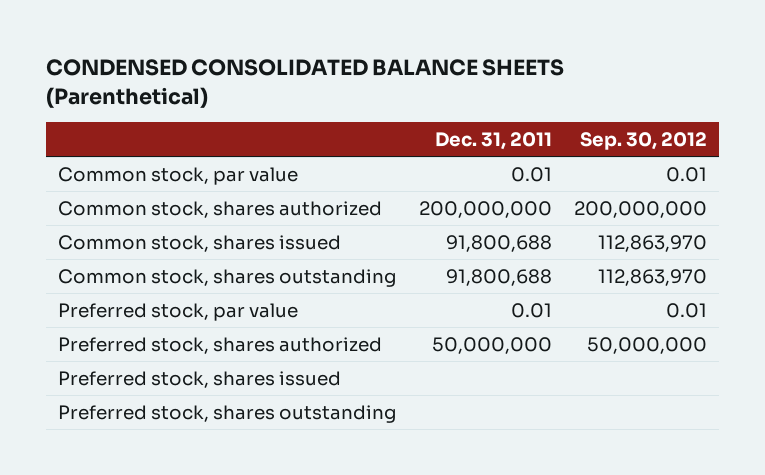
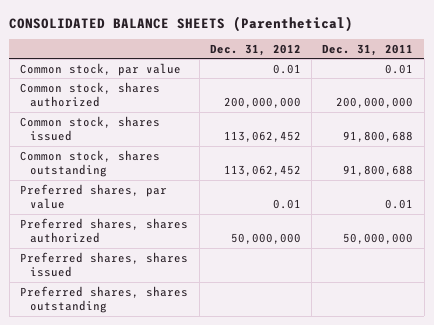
[46,58,565,108] CONDENSED CONSOLIDATED BALANCE SHEETS (Parenthetical) -> [9,15,354,32] CONSOLIDATED BALANCE SHEETS (Parenthetical)
[580,131,708,150] Sep. 30, 2012 -> none
none -> [209,44,301,57] Dec. 31, 2012
[57,302,298,321] Preferred stock, par value -> [20,183,168,210] Preferred shares, par value
[57,336,382,354] Preferred stock, shares authorized -> [20,217,189,244] Preferred shares, shares authorized
[57,370,341,388] Preferred stock, shares issued -> [20,251,189,278] Preferred shares, shares issued
[57,404,396,423] Preferred stock, shares outstanding -> [20,285,189,314] Preferred shares, shares outstanding

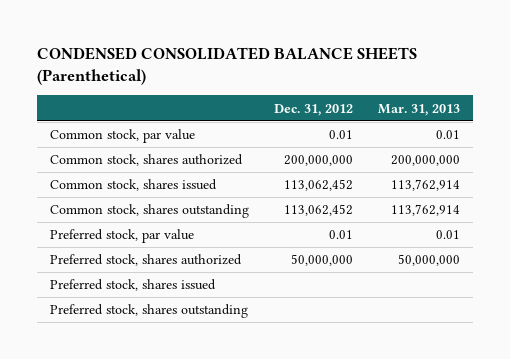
[9,15,354,32] CONSOLIDATED BALANCE SHEETS (Parenthetical) -> [37,47,418,86] CONDENSED CONSOLIDATED BALANCE SHEETS (Parenthetical)
[322,44,414,57] Dec. 31, 2011 -> none
none -> [378,103,461,116] Mar. 31, 2013
[20,183,168,210] Preferred shares, par value -> [49,229,194,244] Preferred stock, par value
[20,217,189,244] Preferred shares, shares authorized -> [49,254,242,267] Preferred stock, shares authorized
[20,251,189,278] Preferred shares, shares issued -> [49,279,216,292] Preferred stock, shares issued
[20,285,189,314] Preferred shares, shares outstanding -> [49,304,248,319] Preferred stock, shares outstanding

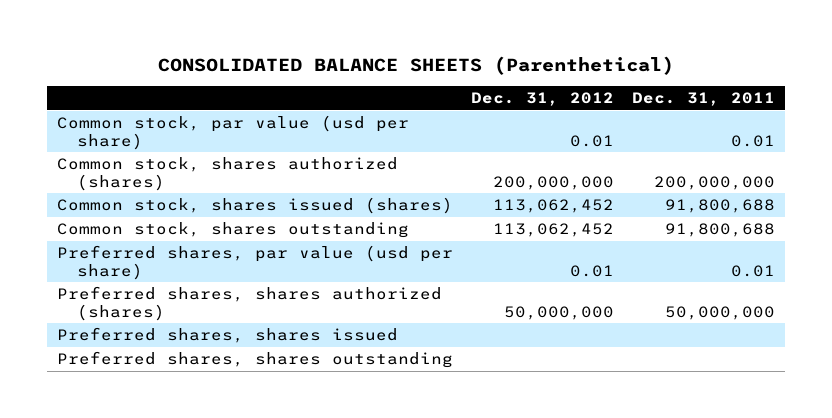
[37,47,418,86] CONDENSED CONSOLIDATED BALANCE SHEETS (Parenthetical) -> [158,55,675,75] CONSOLIDATED BALANCE SHEETS (Parenthetical)
[378,103,461,116] Mar. 31, 2013 -> none
none -> [632,92,776,107] Dec. 31, 2011
[49,129,195,144] Common stock, par value -> [56,115,409,150] Common stock, par value (usd per share)
[49,154,243,167] Common stock, shares authorized -> [56,157,398,191] Common stock, shares authorized (shares)
[49,179,217,192] Common stock, shares issued -> [56,197,453,215] Common stock, shares issued (shares)
[49,229,194,244] Preferred stock, par value -> [56,245,453,280] Preferred shares, par value (usd per share)
[49,254,242,267] Preferred stock, shares authorized -> [56,286,442,321] Preferred shares, shares authorized (shares)
[49,279,216,292] Preferred stock, shares issued -> [56,327,398,344] Preferred shares, shares issued
[49,304,248,319] Preferred stock, shares outstanding -> [56,351,453,369] Preferred shares, shares outstanding

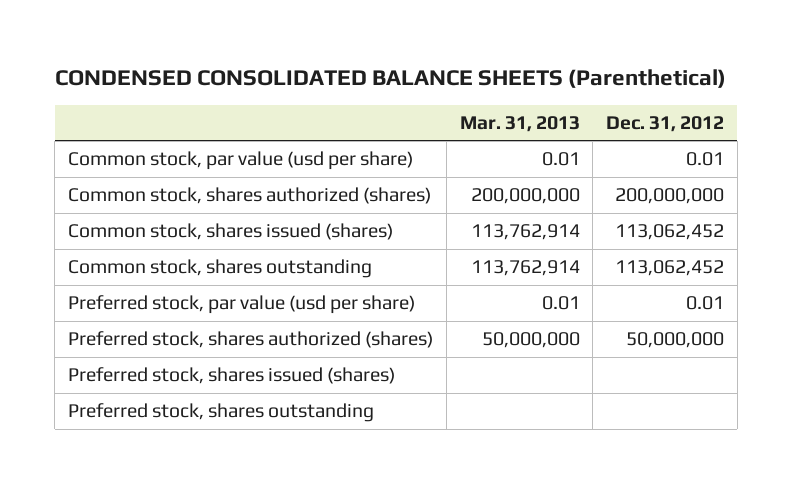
[158,55,675,75] CONSOLIDATED BALANCE SHEETS (Parenthetical) -> [54,69,726,89] CONDENSED CONSOLIDATED BALANCE SHEETS (Parenthetical)
[632,92,776,107] Dec. 31, 2011 -> none
none -> [459,115,580,132] Mar. 31, 2013
[56,245,453,280] Preferred shares, par value (usd per share) -> [68,295,416,315] Preferred stock, par value (usd per share)
[56,286,442,321] Preferred shares, shares authorized (shares) -> [68,331,434,349] Preferred stock, shares authorized (shares)
[56,327,398,344] Preferred shares, shares issued -> [68,367,396,385] Preferred stock, shares issued (shares)
[56,351,453,369] Preferred shares, shares outstanding -> [68,403,375,423] Preferred stock, shares outstanding

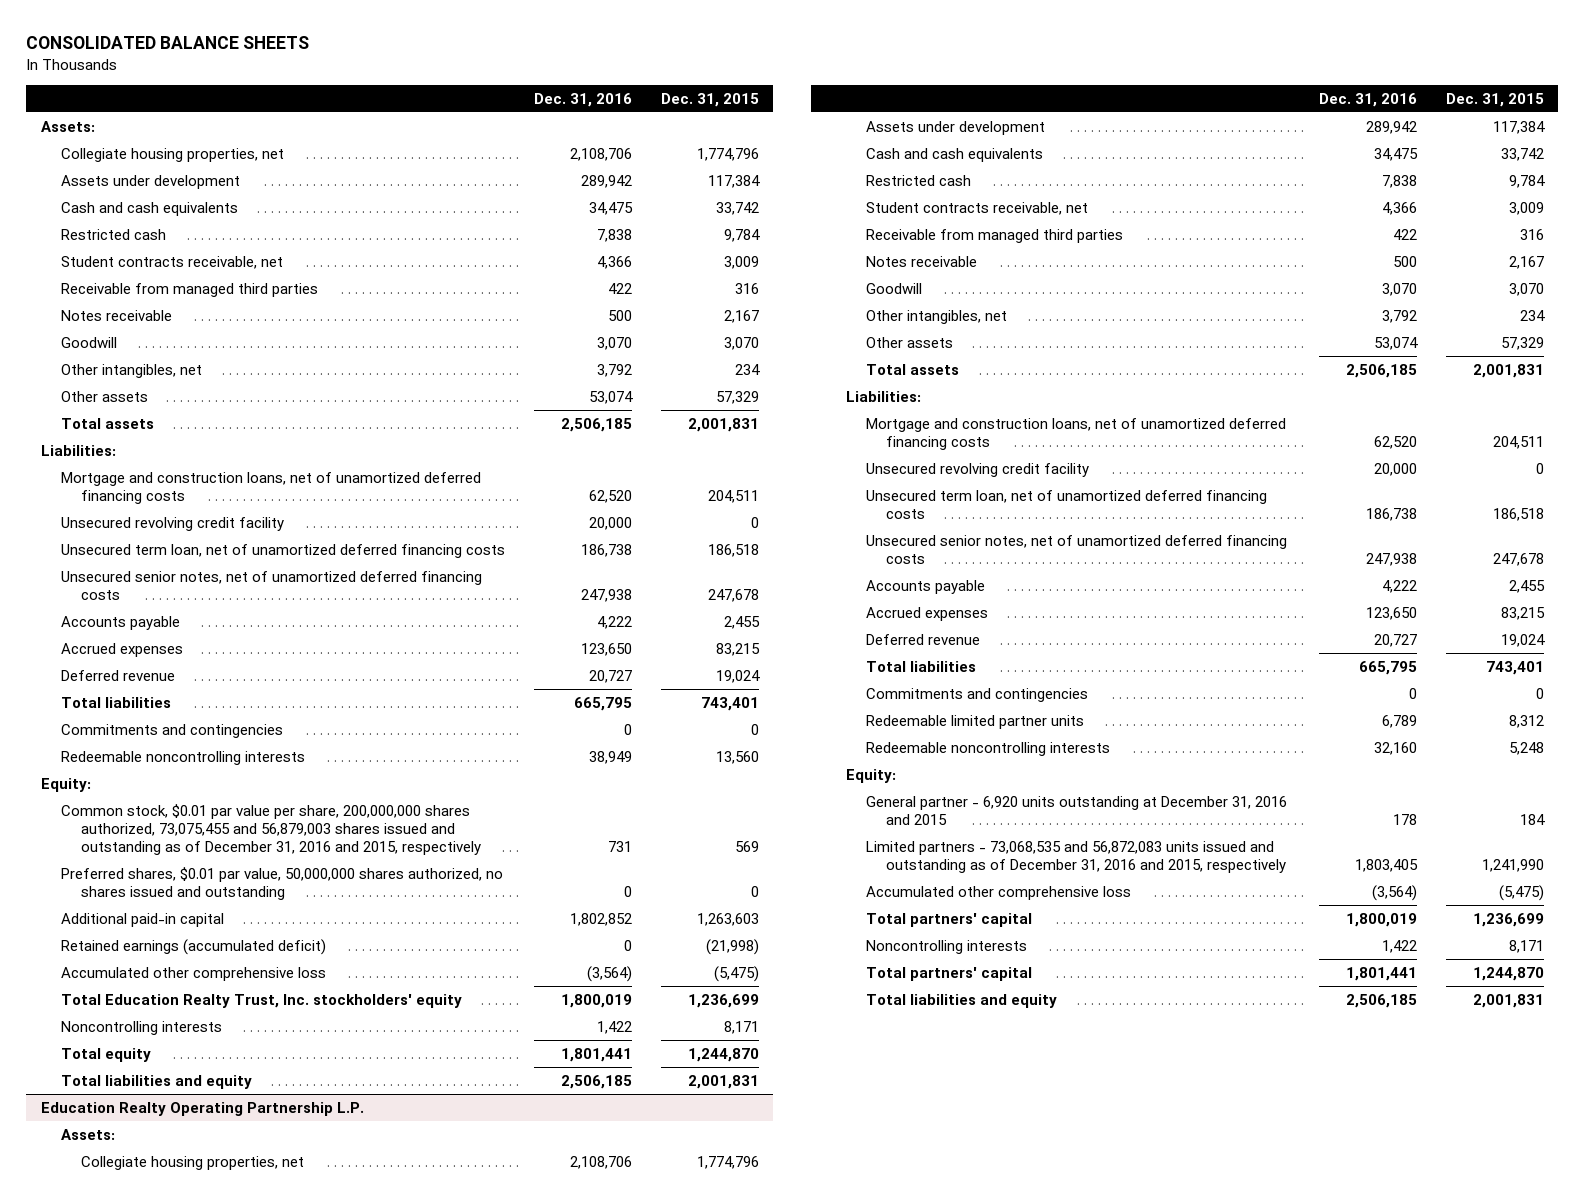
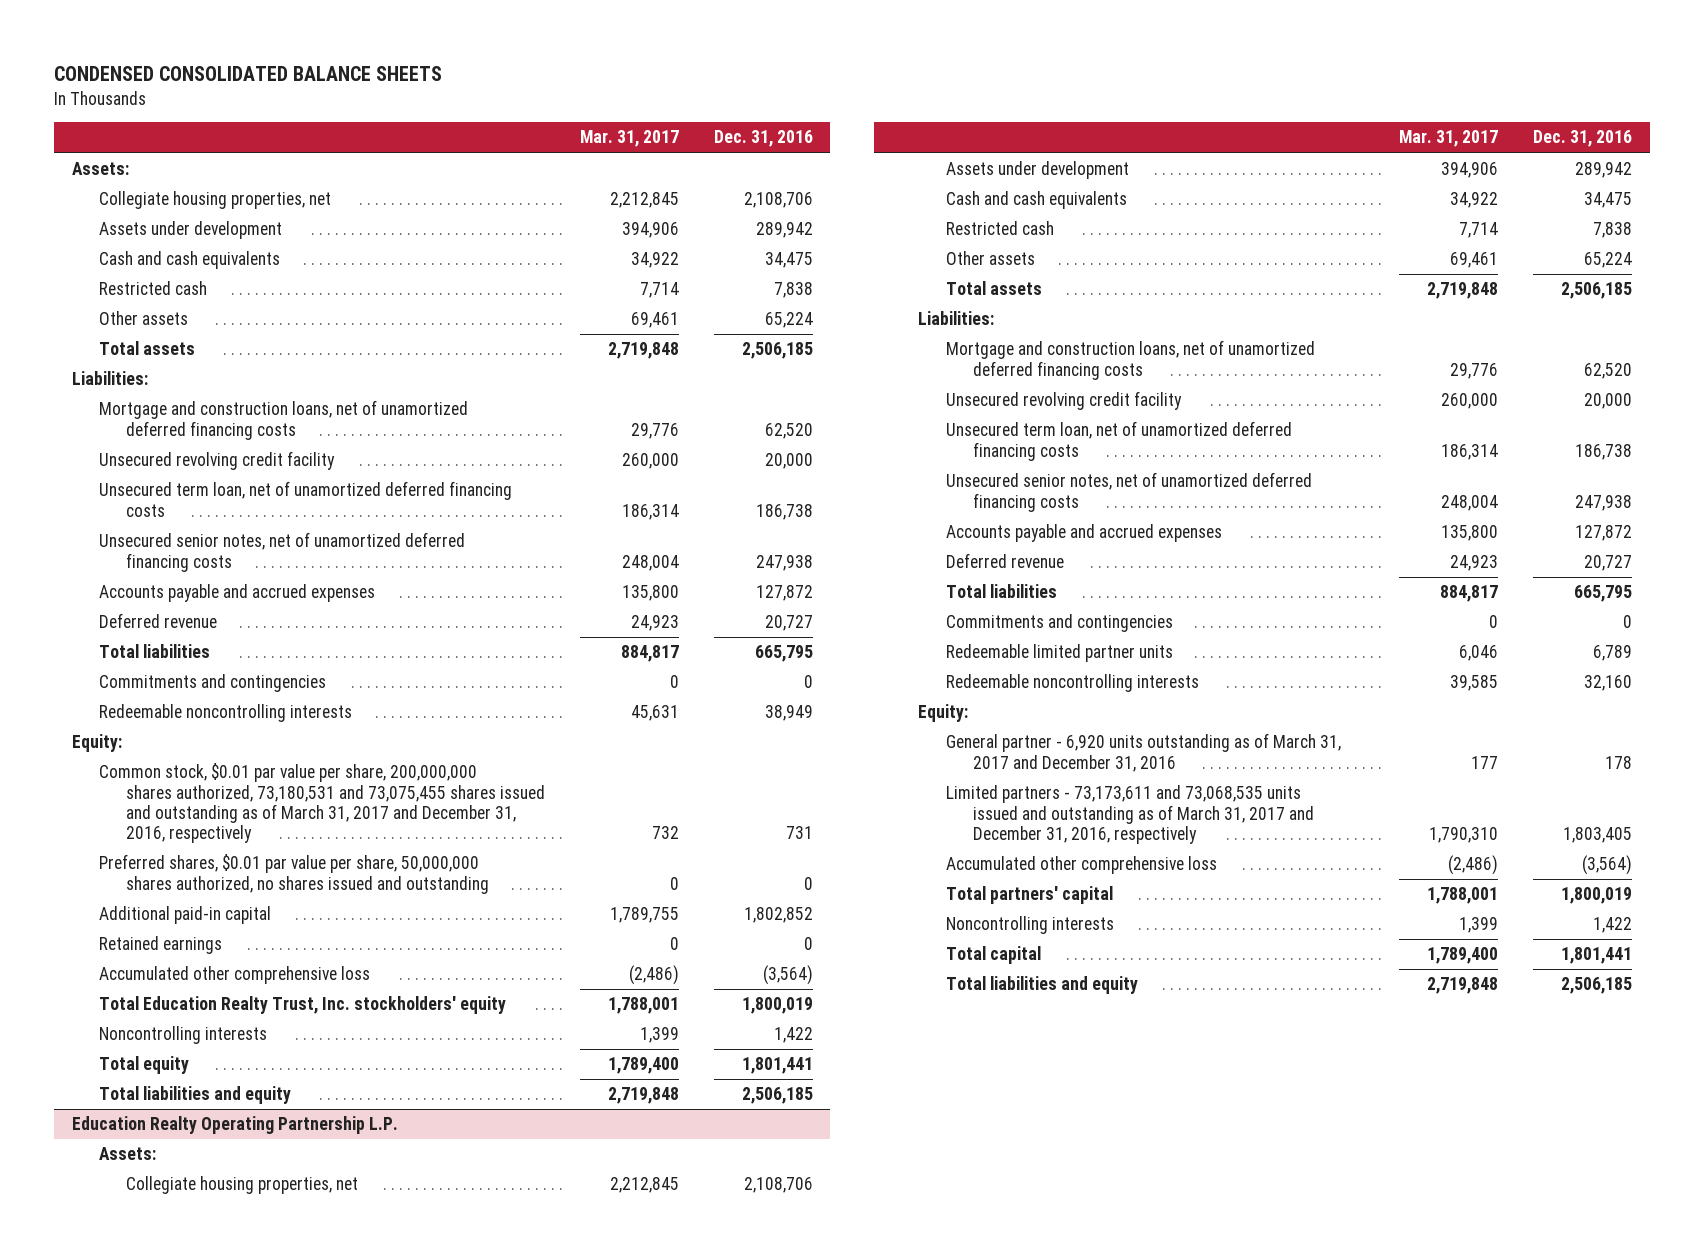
[26,36,310,50] CONSOLIDATED BALANCE SHEETS -> [54,66,443,82] CONDENSED CONSOLIDATED BALANCE SHEETS
[660,92,759,107] Dec. 31, 2015 -> none
none -> [580,130,680,148] Mar. 31, 2017
[60,255,283,269] Student contracts receivable, net -> none
[60,282,318,297] Receivable from managed third parties -> none
[60,309,172,321] Notes receivable -> none
[60,336,117,348] Goodwill -> none
[60,363,202,378] Other intangibles, net -> none
[588,390,633,404] 53,074 -> [764,312,813,329] 65,224
[60,615,180,630] Accounts payable -> none
[60,642,183,657] Accrued expenses -> none
none -> [99,584,376,603] Accounts payable and accrued expenses
[60,803,482,855] Common stock, $0.01 par value per share, 200,000,000 shares authorized, 73,075,455 and 56,879,003 shares issued and outstanding as of December 31, 2016 and 2015, respectively -> [99,763,546,844] Common stock, $0.01 par value per share, 200,000,000 shares authorized, 73,180,531 and 73,075,455 shares issued and outstanding as of March 31, 2017 and December 31, 2016, respectively
[60,866,503,900] Preferred shares, $0.01 par value, 50,000,000 shares authorized, no shares issued and outstanding -> [99,854,490,894] Preferred shares, $0.01 par value per share, 50,000,000 shares authorized, no shares issued and outstanding
[60,938,326,955] Retained earnings (accumulated deficit) -> [99,936,223,955] Retained earnings
[866,201,1089,215] Student contracts receivable, net -> none
[866,228,1124,243] Receivable from managed third parties -> none
[866,255,978,267] Notes receivable -> none
[866,282,923,294] Goodwill -> none
[866,309,1008,324] Other intangibles, net -> none
[1373,336,1418,350] 53,074 -> [1584,252,1633,269] 65,224
[866,579,986,594] Accounts payable -> none
[866,606,989,621] Accrued expenses -> none
none -> [945,524,1222,543] Accounts payable and accrued expenses
[866,795,1288,825] General partner - 6,920 units outstanding at December 31, 2016 and 2015 -> [945,733,1341,772] General partner - 6,920 units outstanding as of March 31, 2017 and December 31, 2016
[866,840,1287,873] Limited partners - 73,068,535 and 56,872,083 units issued and outstanding as of December 31, 2016 and 2015, respectively -> [945,785,1314,845] Limited partners - 73,173,611 and 73,068,535 units issued and outstanding as of March 31, 2017 and December 31, 2016, respectively
[866,966,1033,981] Total partners' capital -> [945,946,1041,965] Total capital

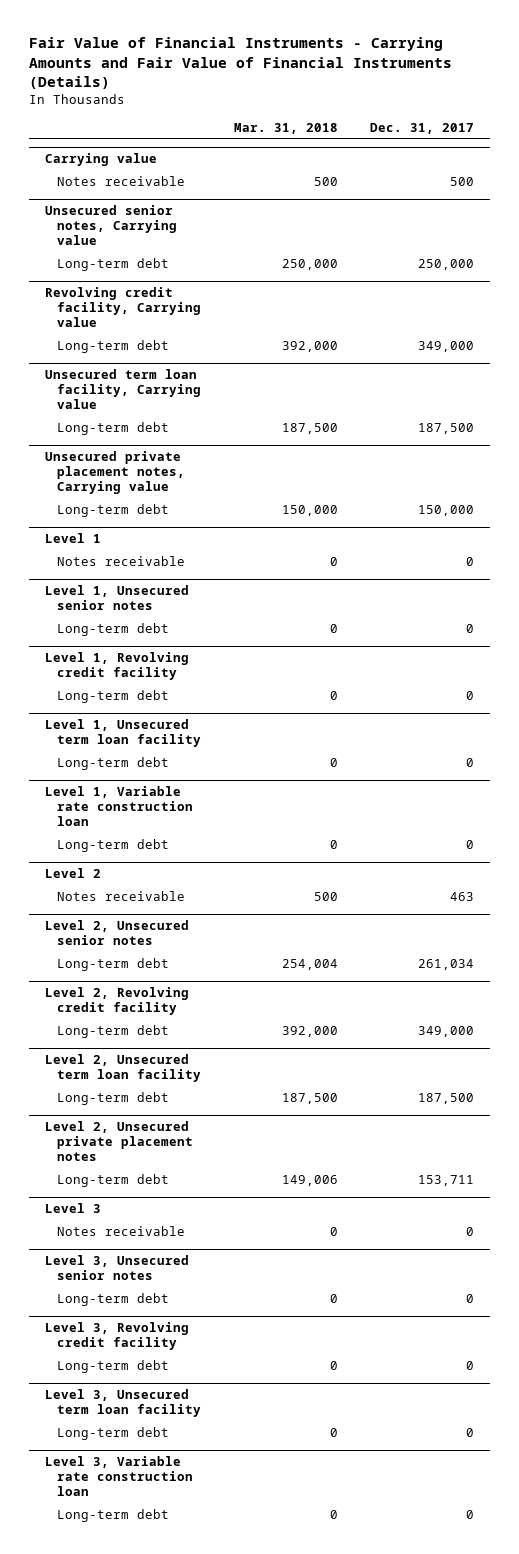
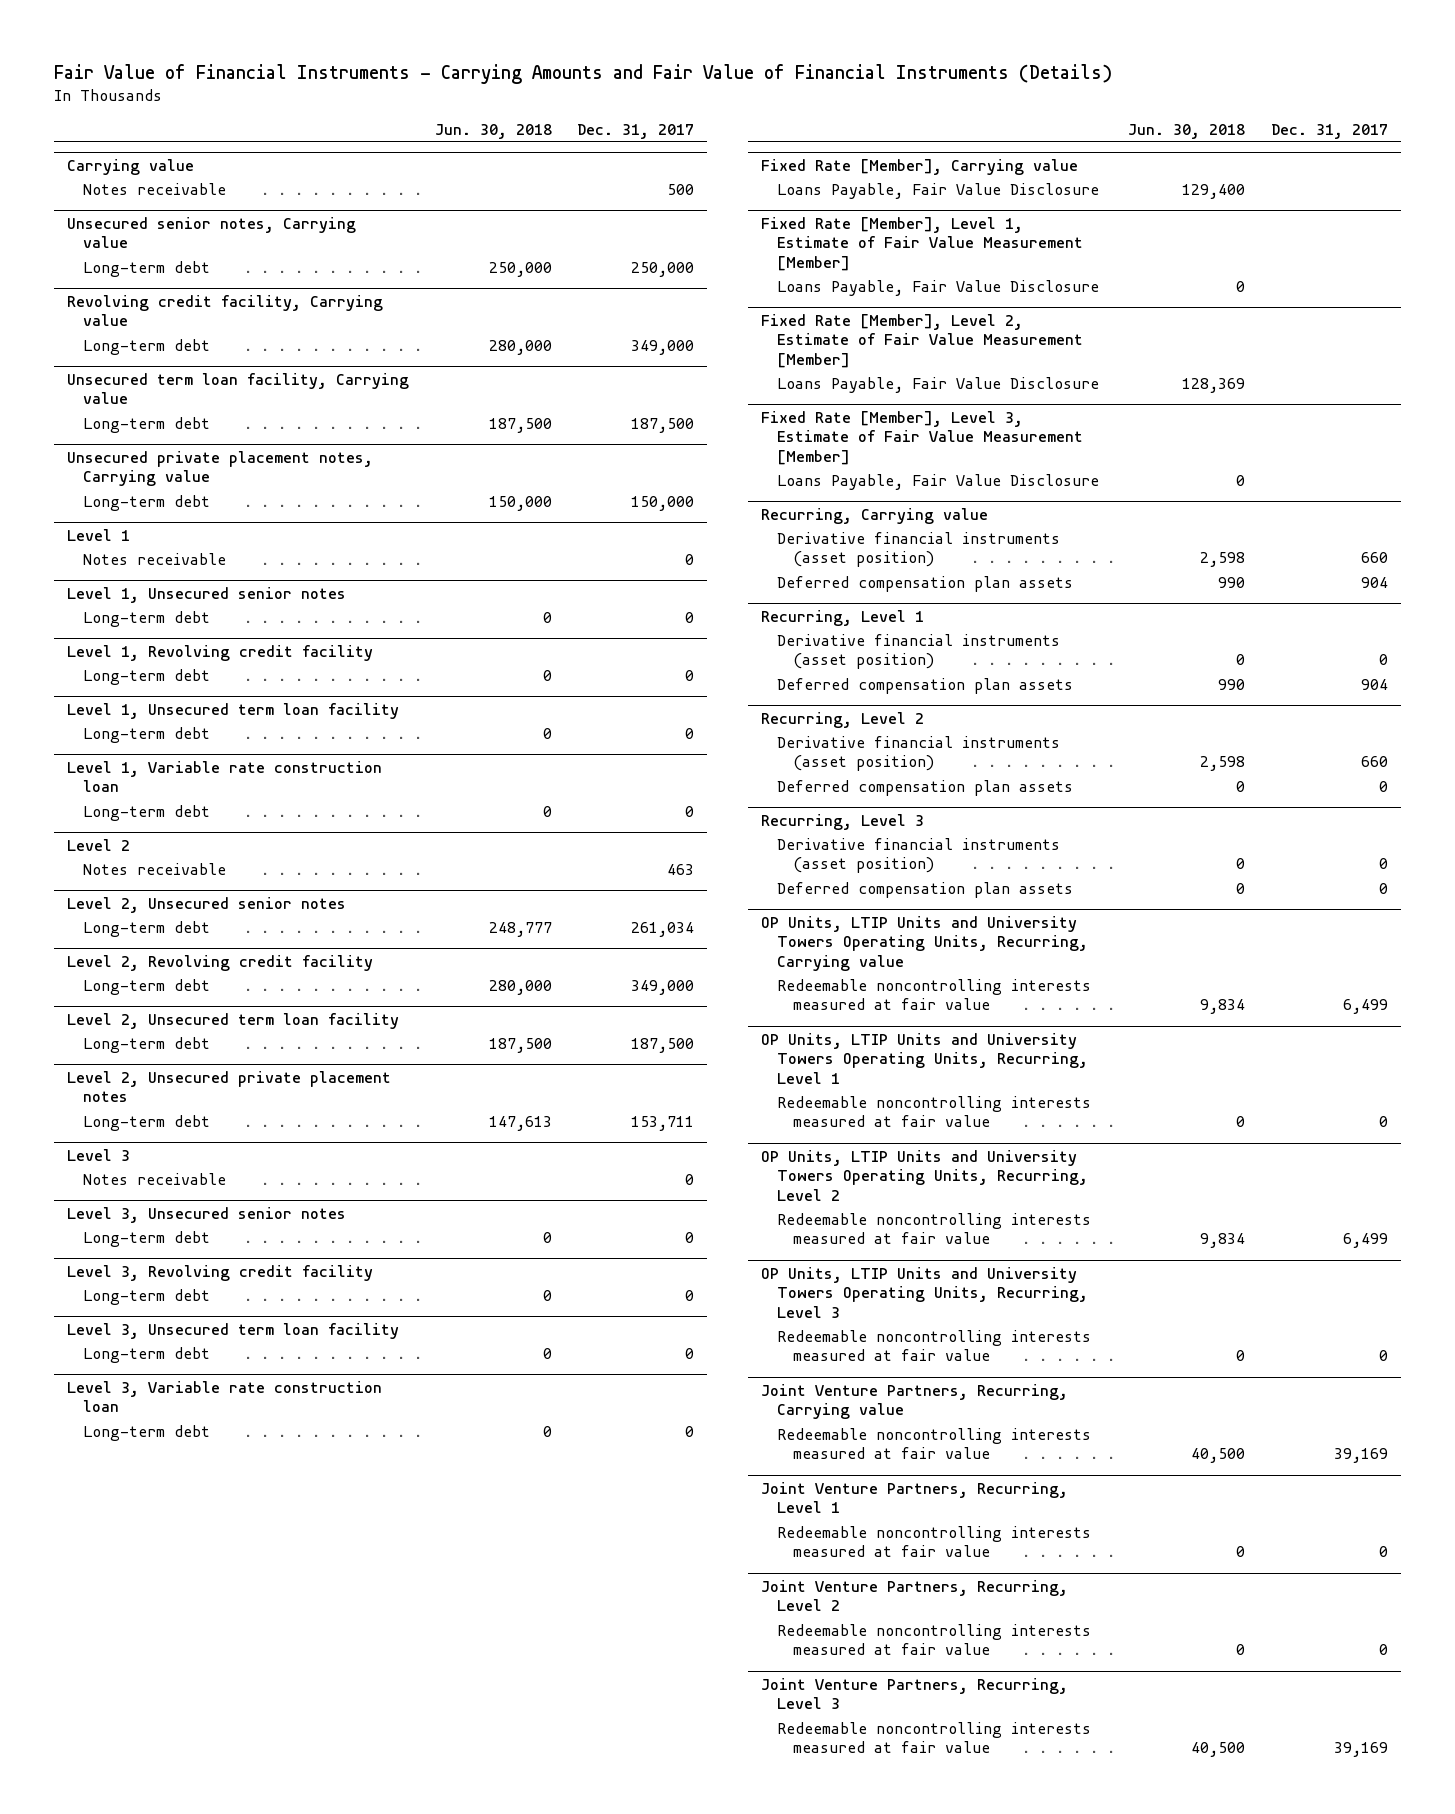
[233,123,338,135] Mar. 31, 2018 -> none
none -> [434,124,552,140] Jun. 30, 2018
none -> [760,158,1078,175] Fixed Rate [Member], Carrying value
none -> [776,182,1099,199] Loans Payable, Fair Value Disclosure
none -> [760,216,1083,271] Fixed Rate [Member], Level 1, Estimate of Fair Value Measurement [Member]
none -> [776,279,1099,296] Loans Payable, Fair Value Disclosure
none -> [760,313,1083,368] Fixed Rate [Member], Level 2, Estimate of Fair Value Measurement [Member]
none -> [776,376,1099,393] Loans Payable, Fair Value Disclosure
none -> [760,410,1083,465] Fixed Rate [Member], Level 3, Estimate of Fair Value Measurement [Member]
none -> [776,473,1099,490] Loans Payable, Fair Value Disclosure
none -> [760,507,988,524] Recurring, Carrying value
none -> [776,531,1060,568] Derivative financial instruments (asset position)
none -> [776,575,1073,592] Deferred compensation plan assets
none -> [760,609,924,626] Recurring, Level 1
none -> [776,633,1060,670] Derivative financial instruments (asset position)
none -> [776,677,1073,694] Deferred compensation plan assets
none -> [760,711,924,728] Recurring, Level 2
none -> [776,735,1060,772] Derivative financial instruments (asset position)
none -> [776,779,1073,796] Deferred compensation plan assets
none -> [760,813,924,830] Recurring, Level 3
none -> [776,837,1060,874] Derivative financial instruments (asset position)
none -> [776,881,1073,898] Deferred compensation plan assets
none -> [760,915,1088,971] OP Units, LTIP Units and University Towers Operating Units, Recurring, Carrying value
none -> [776,978,1091,1011] Redeemable noncontrolling interests measured at fair value
none -> [760,1032,1088,1084] OP Units, LTIP Units and University Towers Operating Units, Recurring, Level 1
none -> [776,1095,1091,1128] Redeemable noncontrolling interests measured at fair value
none -> [760,1149,1088,1201] OP Units, LTIP Units and University Towers Operating Units, Recurring, Level 2
none -> [776,1212,1091,1245] Redeemable noncontrolling interests measured at fair value
none -> [760,1266,1088,1318] OP Units, LTIP Units and University Towers Operating Units, Recurring, Level 3
none -> [776,1329,1091,1362] Redeemable noncontrolling interests measured at fair value
none -> [760,1383,1068,1420] Joint Venture Partners, Recurring, Carrying value
none -> [776,1427,1091,1460] Redeemable noncontrolling interests measured at fair value
none -> [760,1481,1068,1514] Joint Venture Partners, Recurring, Level 1
none -> [776,1525,1091,1558] Redeemable noncontrolling interests measured at fair value
none -> [760,1579,1068,1612] Joint Venture Partners, Recurring, Level 2
none -> [776,1623,1091,1656] Redeemable noncontrolling interests measured at fair value
none -> [760,1677,1068,1710] Joint Venture Partners, Recurring, Level 3
none -> [776,1721,1091,1754] Redeemable noncontrolling interests measured at fair value

